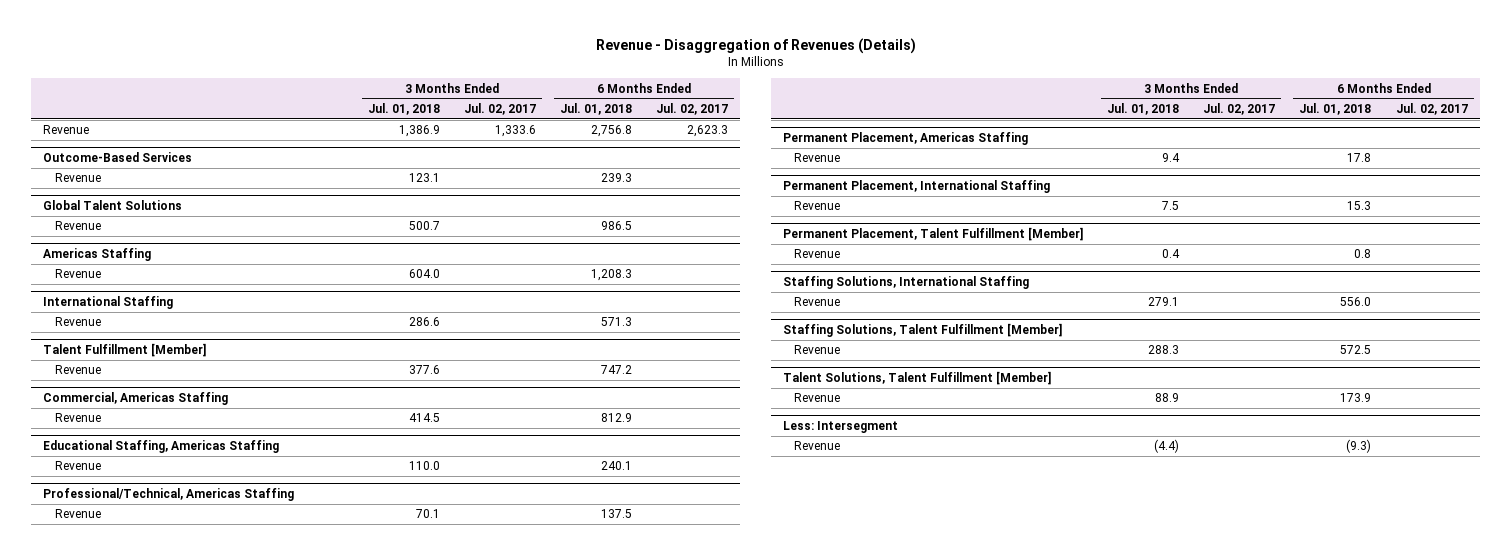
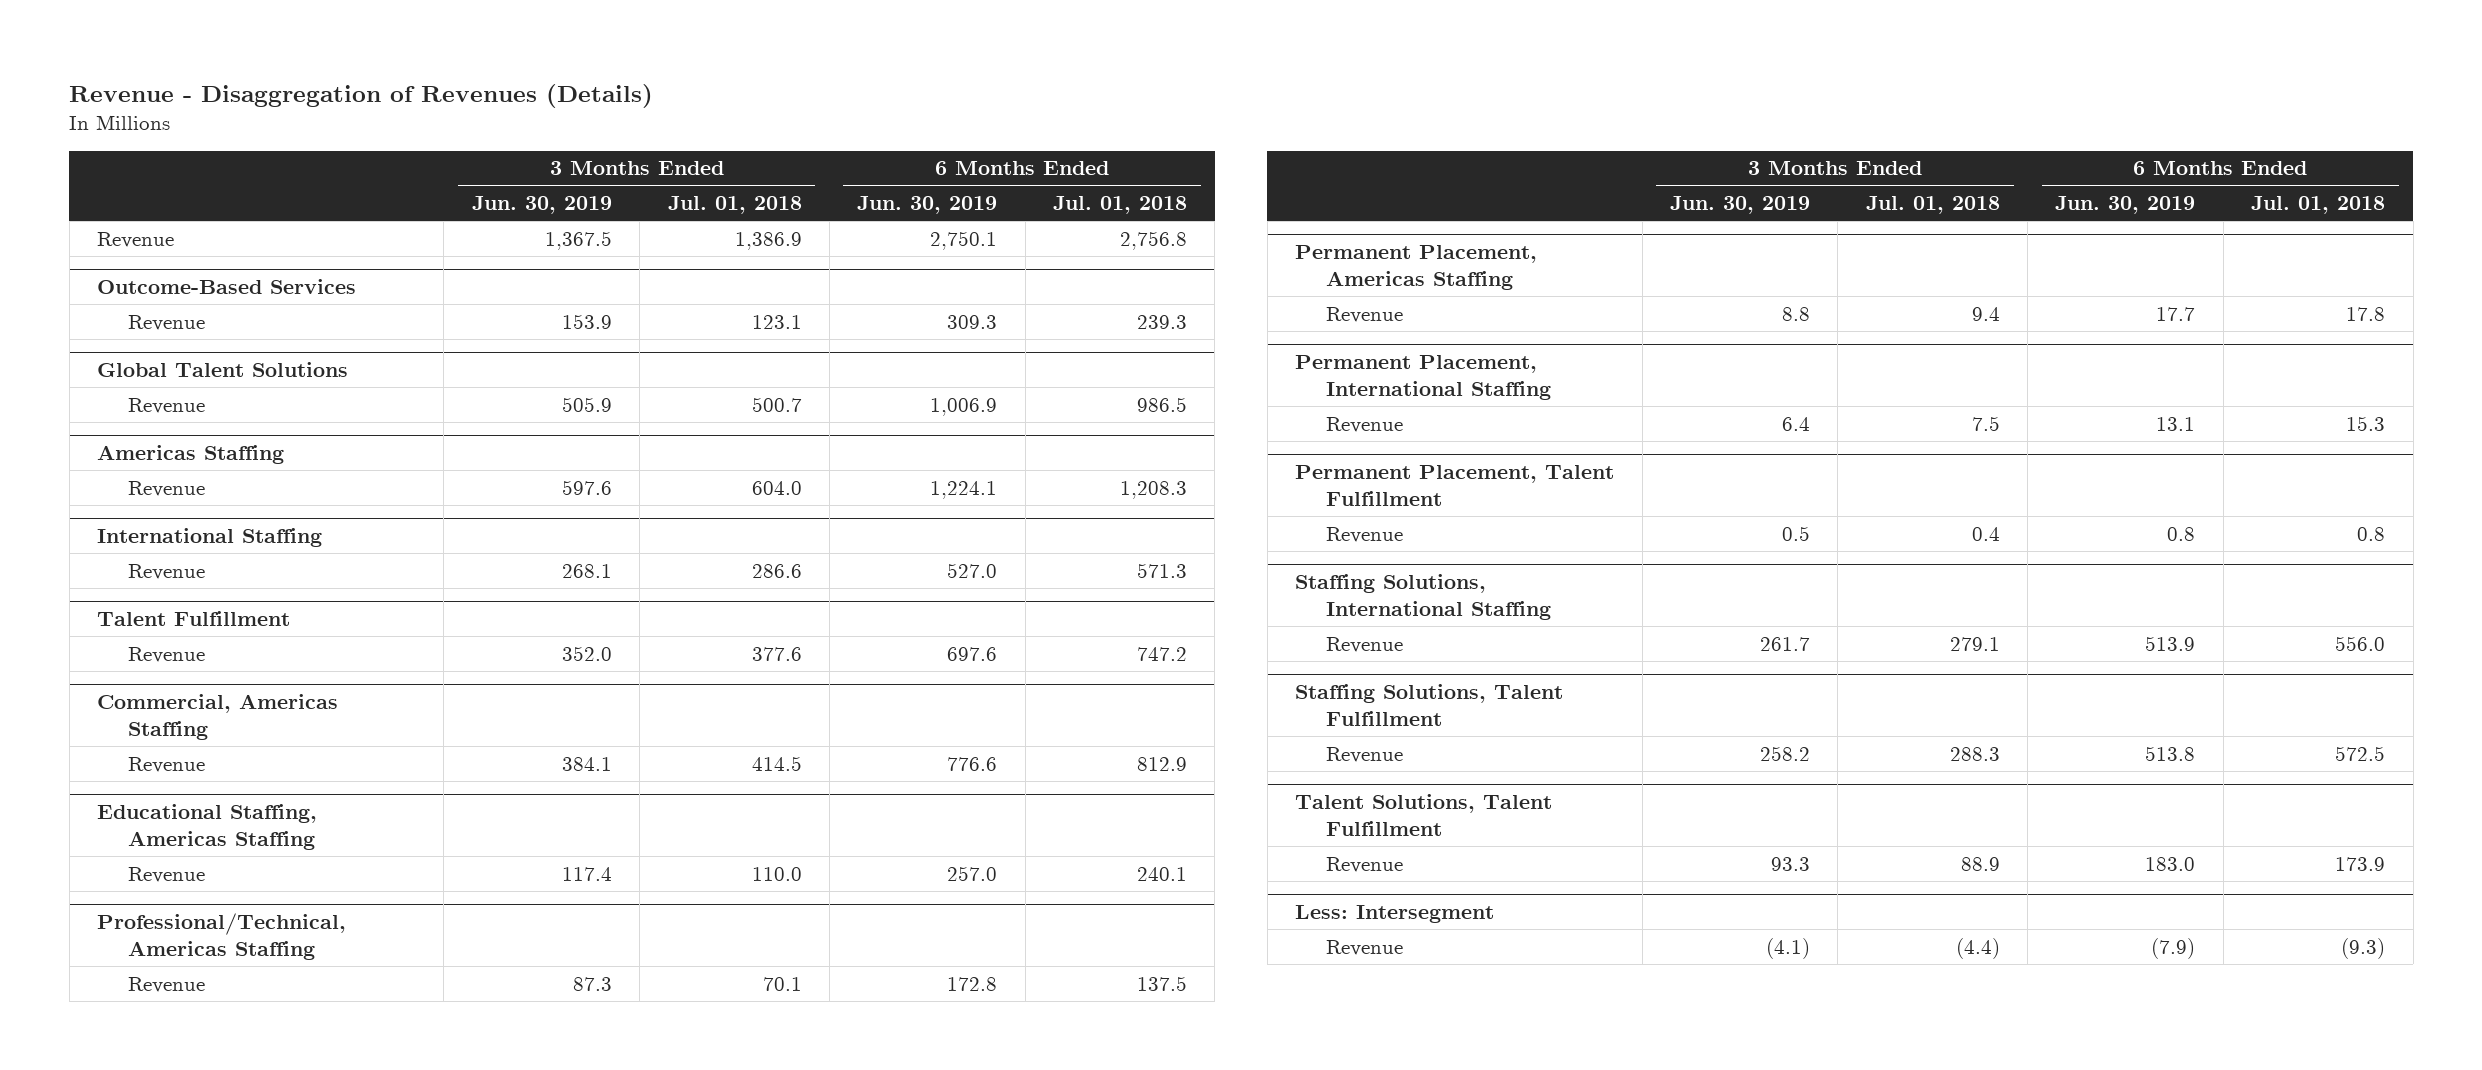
[463,102,536,115] Jul. 02, 2017 -> none
[656,102,729,115] Jul. 02, 2017 -> none
none -> [471,196,612,215] Jun. 30, 2019
none -> [857,196,998,215] Jun. 30, 2019
[43,342,207,357] Talent Fulfillment [Member] -> [96,611,290,627] Talent Fulfillment
[782,226,1083,241] Permanent Placement, Talent Fulfillment [Member] -> [1295,465,1615,507] Permanent Placement, Talent Fulfillment
[782,322,1062,337] Staffing Solutions, Talent Fulfillment [Member] -> [1295,684,1564,727] Staffing Solutions, Talent Fulfillment
[782,370,1051,385] Talent Solutions, Talent Fulfillment [Member] -> [1295,794,1553,837] Talent Solutions, Talent Fulfillment

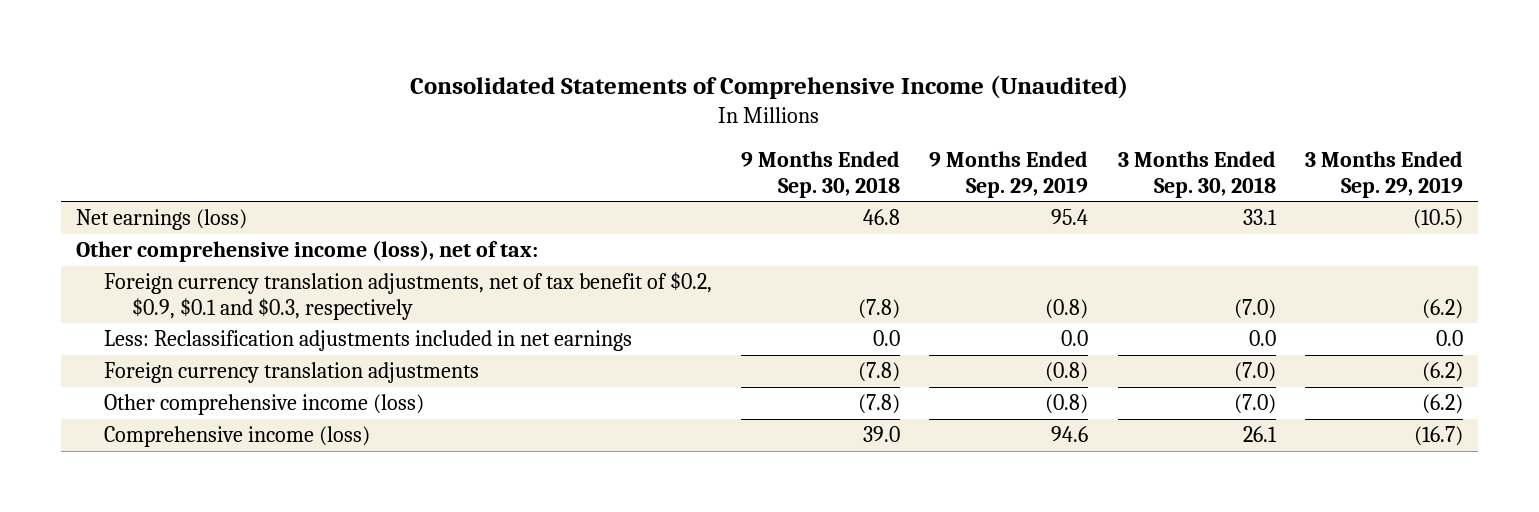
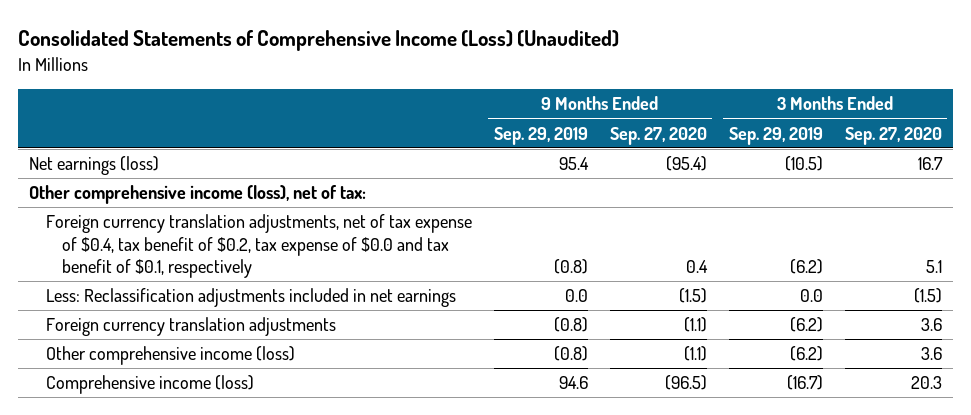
[410,75,1129,100] Consolidated Statements of Comprehensive Income (Unaudited) -> [17,30,619,52] Consolidated Statements of Comprehensive Income (Loss) (Unaudited)
[741,151,901,198] 9 Months Ended Sep. 30, 2018 -> none
[1117,151,1276,198] 3 Months Ended Sep. 30, 2018 -> none
none -> [609,126,707,145] Sep. 27, 2020
none -> [844,126,942,145] Sep. 27, 2020
[103,272,712,320] Foreign currency translation adjustments, net of tax benefit of $0.2, $0.9, $0.1 and $0.3, respectively -> [45,214,472,279] Foreign currency translation adjustments, net of tax expense of $0.4, tax benefit of $0.2, tax expense of $0.0 and tax benefit of $0.1, respectively

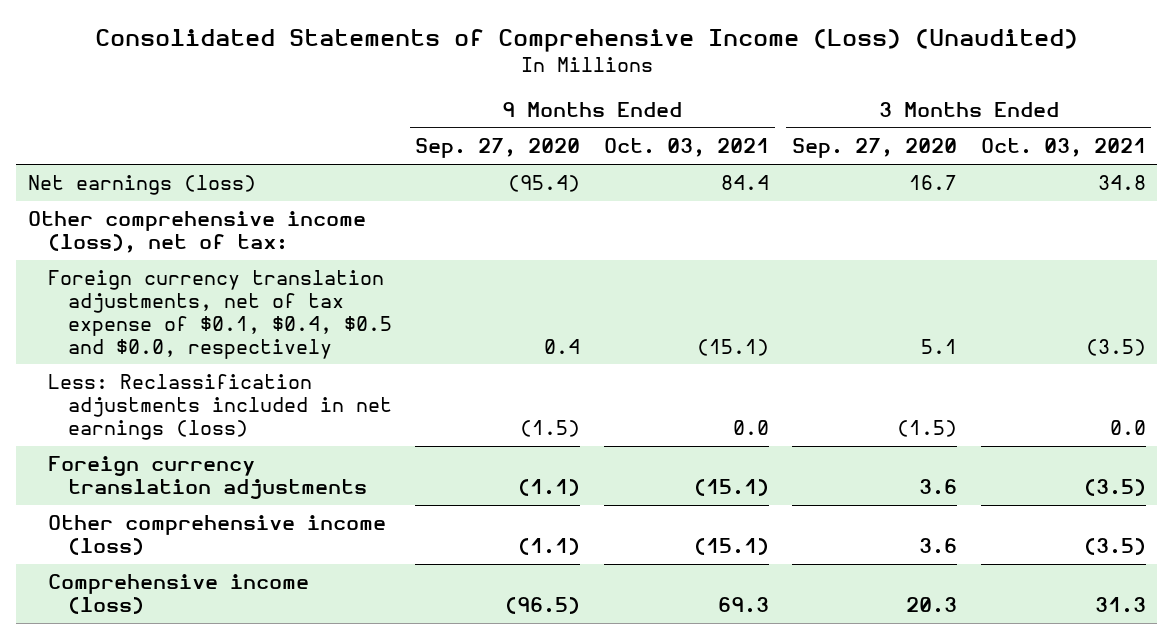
[493,126,588,145] Sep. 29, 2019 -> none
[728,126,823,145] Sep. 29, 2019 -> none
none -> [603,138,769,158] Oct. 03, 2021
none -> [980,138,1146,158] Oct. 03, 2021
[45,214,472,279] Foreign currency translation adjustments, net of tax expense of $0.4, tax benefit of $0.2, tax expense of $0.0 and tax benefit of $0.1, respectively -> [47,270,393,359] Foreign currency translation adjustments, net of tax expense of $0.1, $0.4, $0.5 and $0.0, respectively
[45,288,456,308] Less: Reclassification adjustments included in net earnings -> [47,374,393,440] Less: Reclassification adjustments included in net earnings (loss)

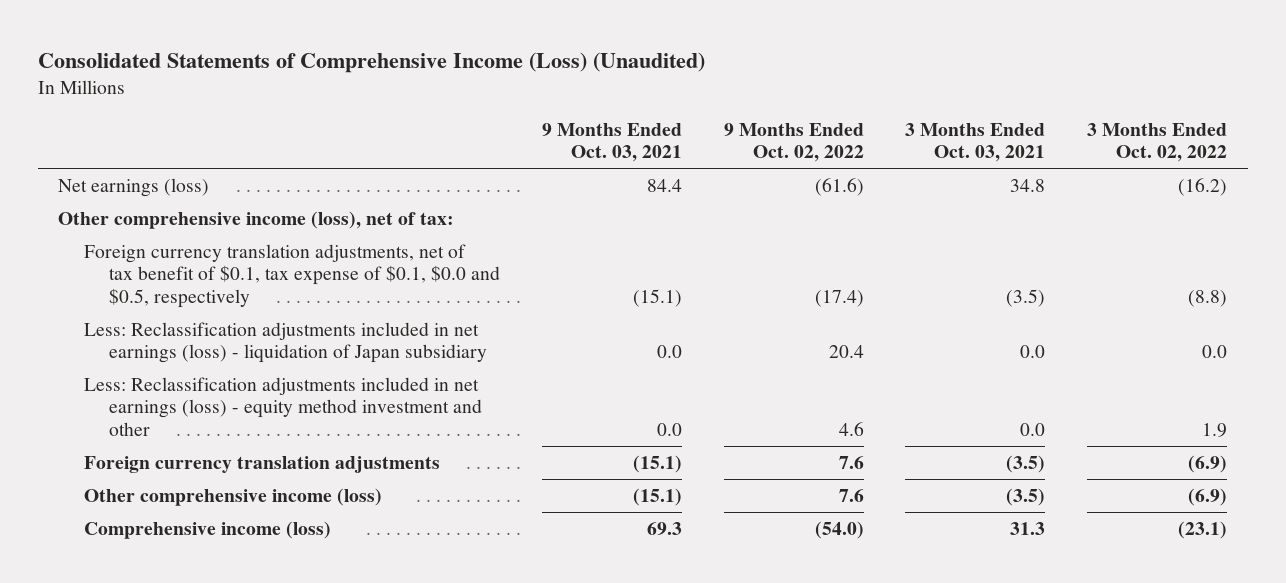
[415,138,581,159] Sep. 27, 2020 -> none
[792,138,958,159] Sep. 27, 2020 -> none
none -> [723,122,864,163] 9 Months Ended Oct. 02, 2022
none -> [1087,122,1228,163] 3 Months Ended Oct. 02, 2022
[47,270,393,359] Foreign currency translation adjustments, net of tax expense of $0.1, $0.4, $0.5 and $0.0, respectively -> [83,243,501,308] Foreign currency translation adjustments, net of tax benefit of $0.1, tax expense of $0.1, $0.0 and $0.5, respectively
[47,374,393,440] Less: Reclassification adjustments included in net earnings (loss) -> [83,321,488,364] Less: Reclassification adjustments included in net earnings (loss) - liquidation of Japan subsidiary
none -> [83,376,483,436] Less: Reclassification adjustments included in net earnings (loss) - equity method investment and other

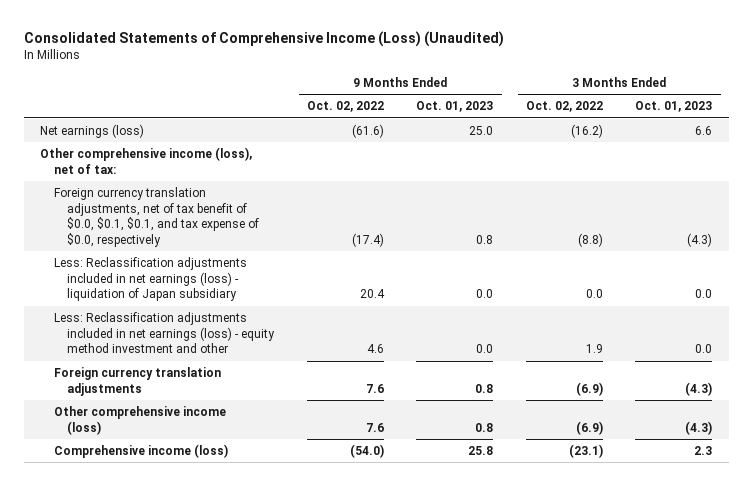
[541,122,682,163] 9 Months Ended Oct. 03, 2021 -> none
[905,122,1046,163] 3 Months Ended Oct. 03, 2021 -> none
none -> [416,101,494,113] Oct. 01, 2023
none -> [635,101,713,113] Oct. 01, 2023
[83,243,501,308] Foreign currency translation adjustments, net of tax benefit of $0.1, tax expense of $0.1, $0.0 and $0.5, respectively -> [53,186,260,247] Foreign currency translation adjustments, net of tax benefit of $0.0, $0.1, $0.1, and tax expense of $0.0, respectively

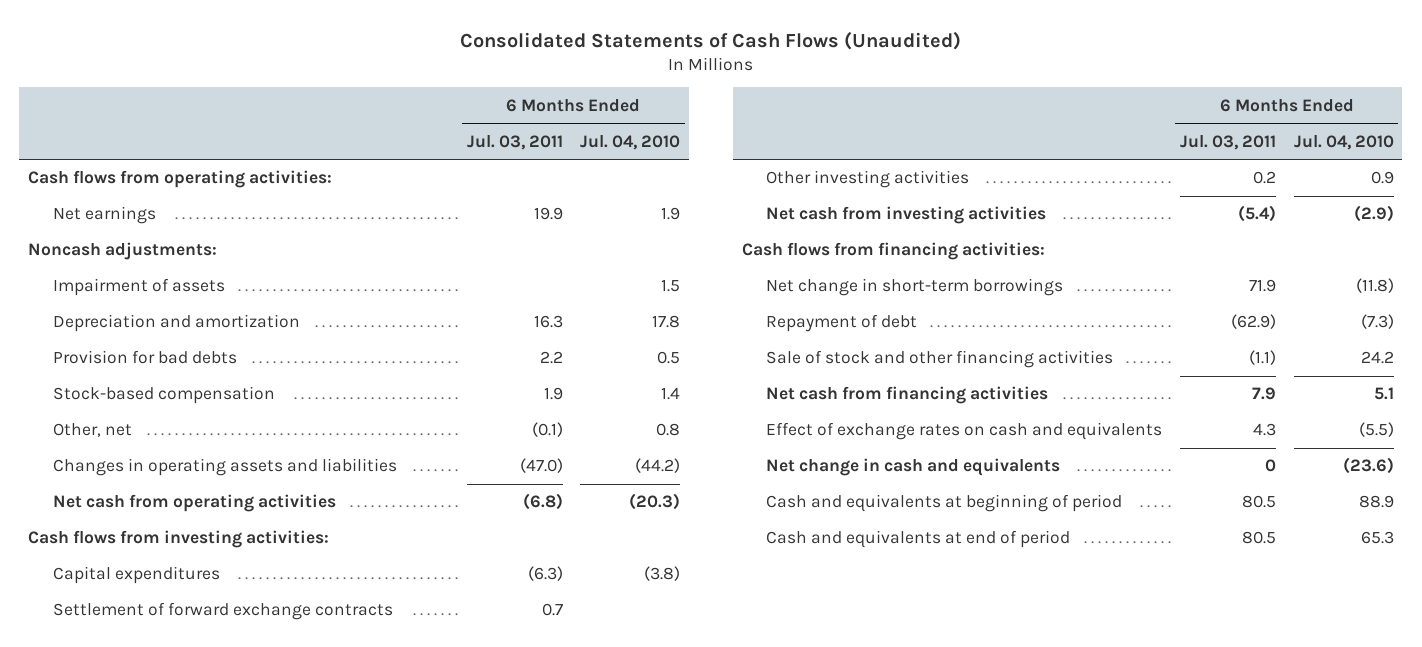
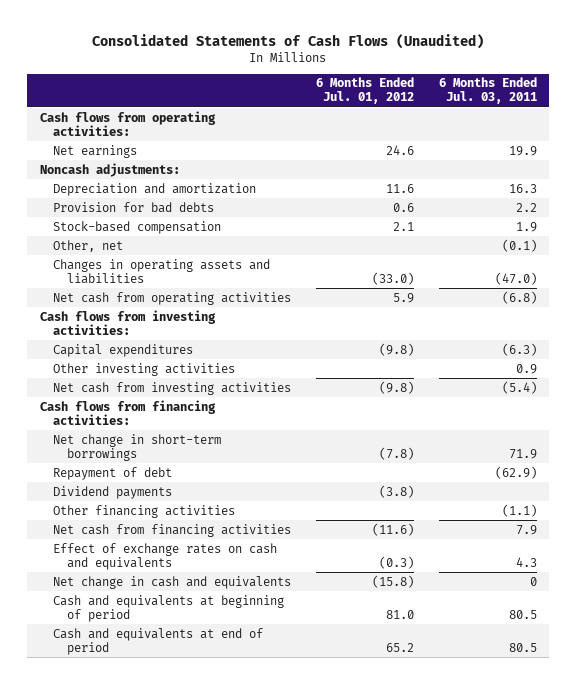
[580,134,681,150] Jul. 04, 2010 -> none
none -> [316,77,415,105] 6 Months Ended Jul. 01, 2012
[52,278,225,297] Impairment of assets -> none
[52,602,393,621] Settlement of forward exchange contracts -> none
[1252,171,1276,185] 0.2 -> [515,363,537,374] 0.9
none -> [53,485,173,499] Dividend payments
[766,350,1114,369] Sale of stock and other financing activities -> [53,504,236,518] Other financing activities

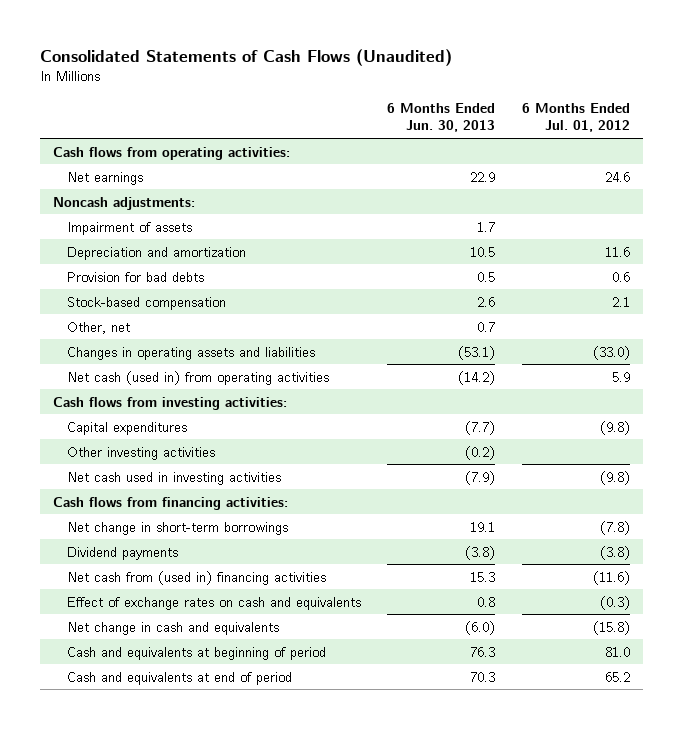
[438,77,537,105] 6 Months Ended Jul. 03, 2011 -> none
none -> [387,102,496,133] 6 Months Ended Jun. 30, 2013
none -> [66,221,192,235] Impairment of assets
[53,291,292,305] Net cash from operating activities -> [66,370,329,385] Net cash (used in) from operating activities
[53,381,292,395] Net cash from investing activities -> [66,471,281,485] Net cash used in investing activities
[53,466,173,480] Repayment of debt -> none
[53,504,236,518] Other financing activities -> none
[53,523,292,537] Net cash from financing activities -> [66,570,326,585] Net cash from (used in) financing activities

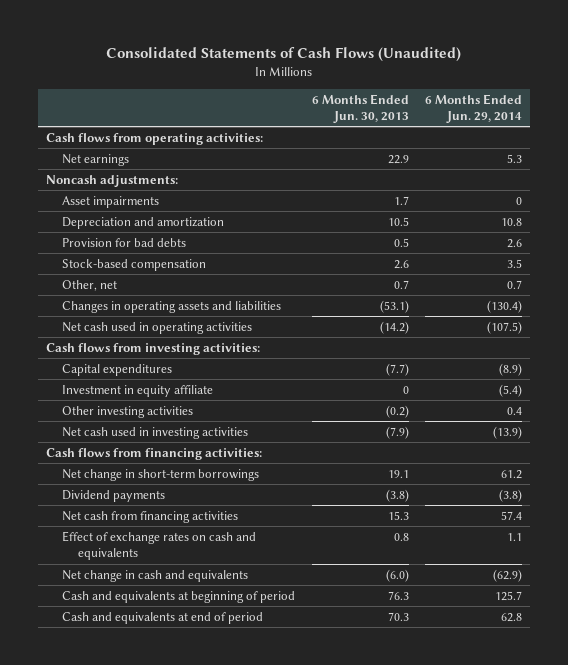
[521,102,630,133] 6 Months Ended Jul. 01, 2012 -> none
none -> [424,93,522,124] 6 Months Ended Jun. 29, 2014
[66,221,192,235] Impairment of assets -> [62,195,160,208] Asset impairments
[66,370,329,385] Net cash (used in) from operating activities -> [62,321,253,334] Net cash used in operating activities
none -> [62,384,214,397] Investment in equity affiliate
[66,570,326,585] Net cash from (used in) financing activities -> [62,510,239,523] Net cash from financing activities

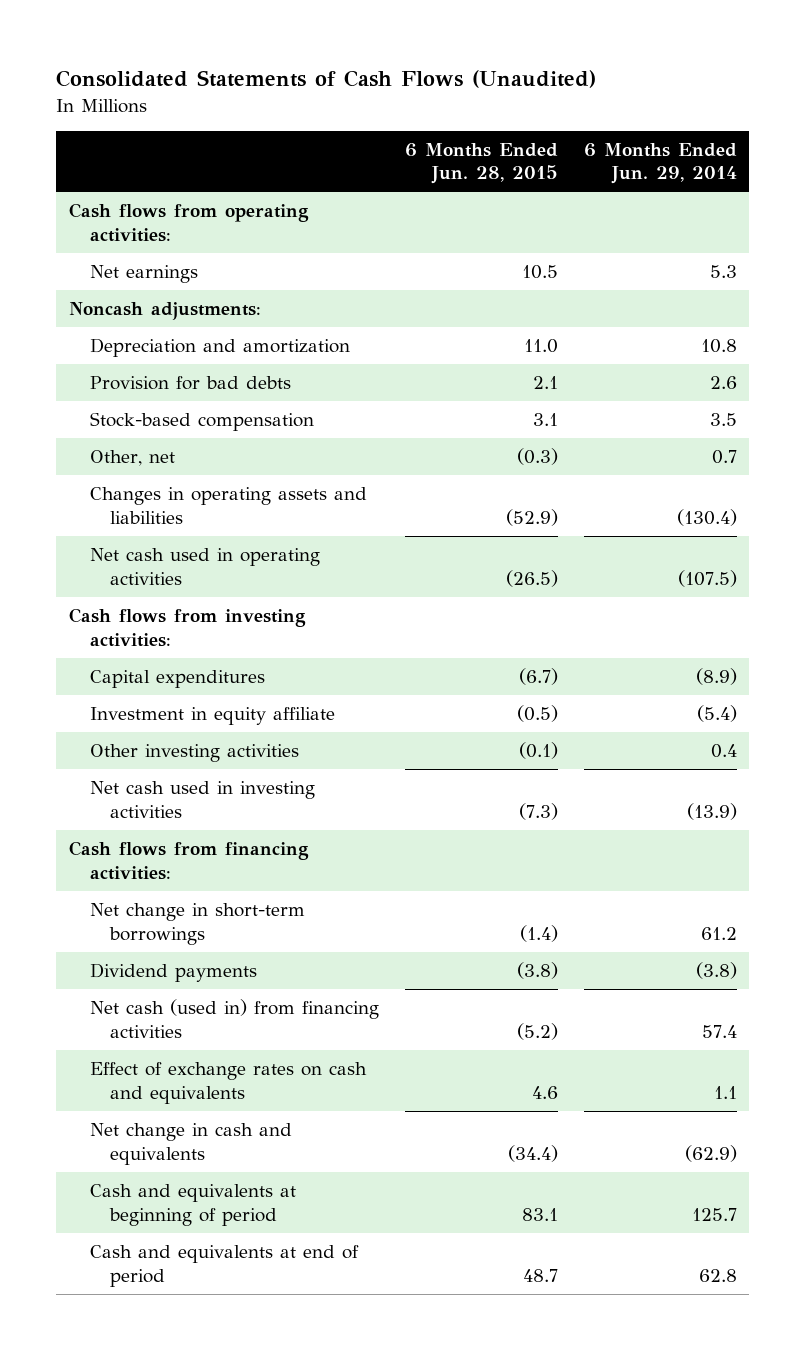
[311,93,409,124] 6 Months Ended Jun. 30, 2013 -> none
none -> [404,142,558,185] 6 Months Ended Jun. 28, 2015
[62,195,160,208] Asset impairments -> none
[62,510,239,523] Net cash from financing activities -> [89,999,379,1038] Net cash (used in) from financing activities

